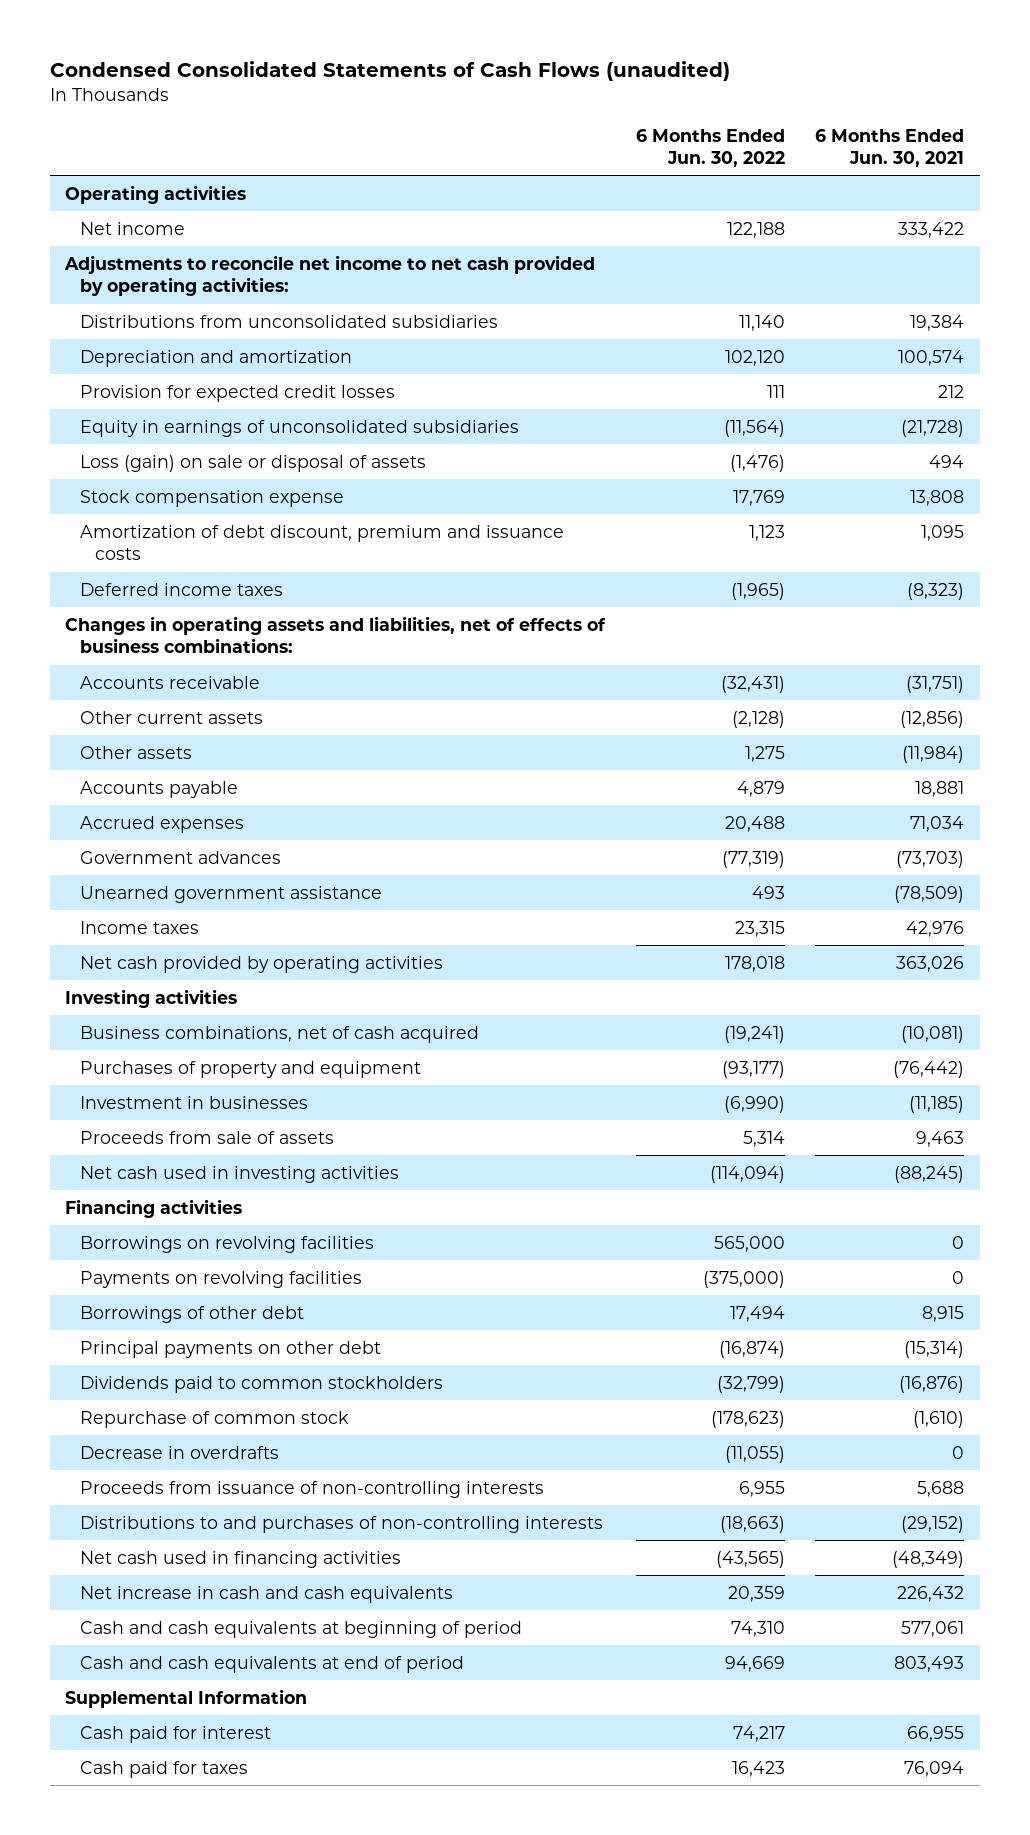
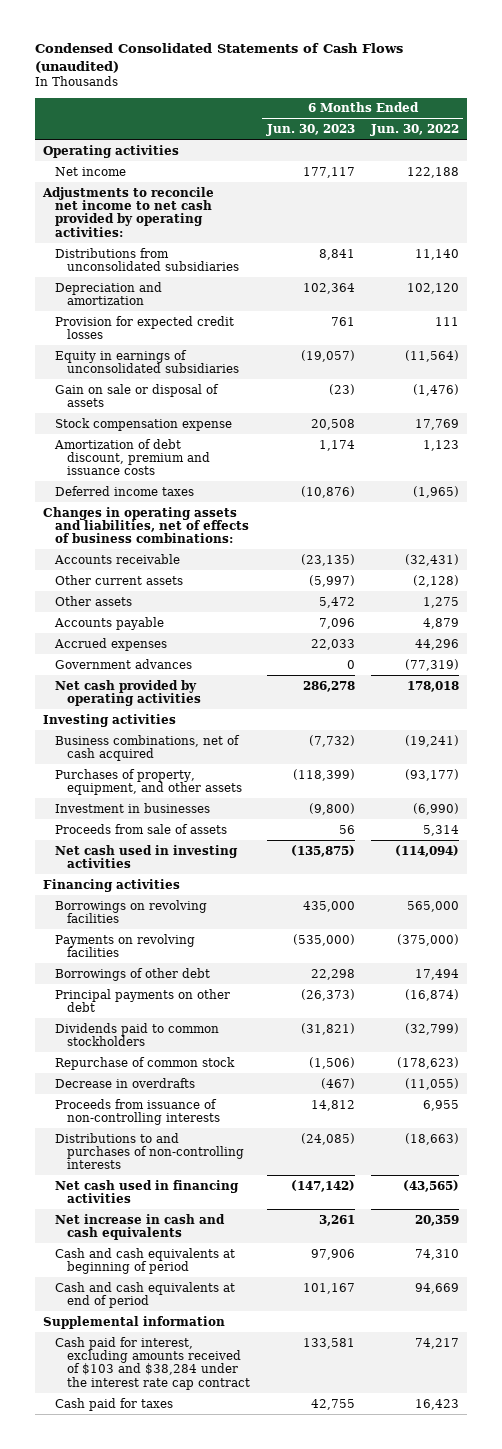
[815,128,965,168] 6 Months Ended Jun. 30, 2021 -> none
none -> [265,124,355,137] Jun. 30, 2023
[79,454,426,472] Loss (gain) on sale or disposal of assets -> [55,383,220,407] Gain on sale or disposal of assets
[724,815,785,832] 20,488 -> [415,638,460,650] 44,296
[79,885,382,903] Unearned government assistance -> none
[79,920,199,934] Income taxes -> none
[79,1060,421,1078] Purchases of property and equipment -> [55,768,243,795] Purchases of property, equipment, and other assets
[65,1688,308,1708] Supplemental Information -> [43,1315,226,1329] Supplemental information
[79,1725,271,1743] Cash paid for interest -> [55,1336,251,1390] Cash paid for interest, excluding amounts received of $103 and $38,284 under the interest rate cap contract

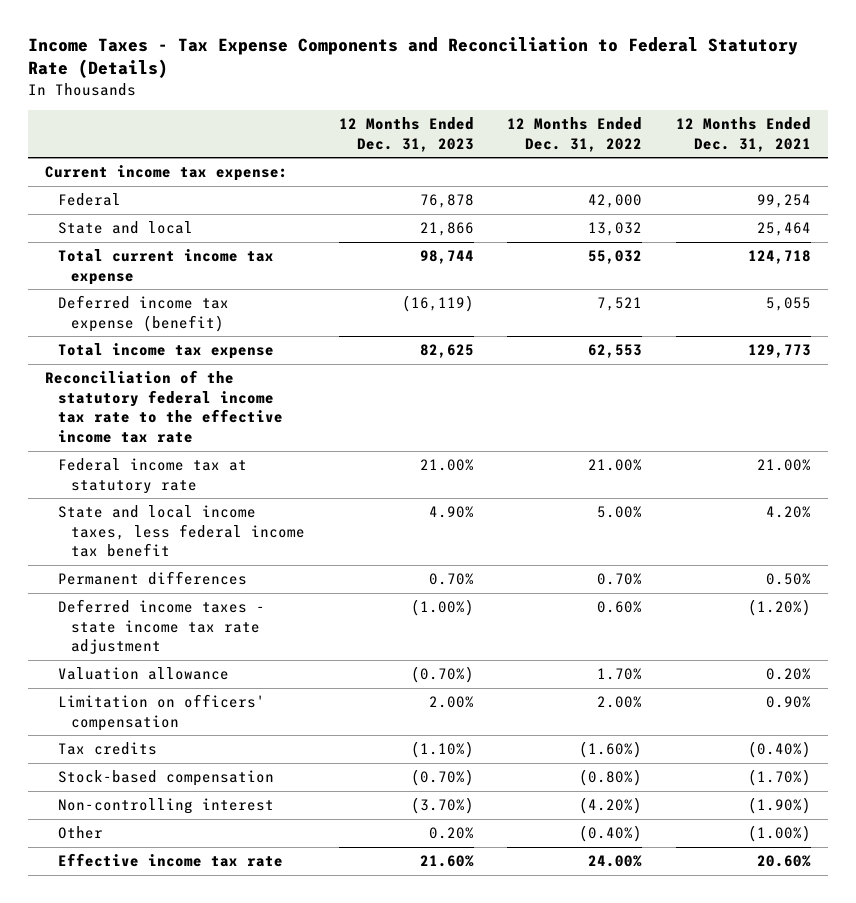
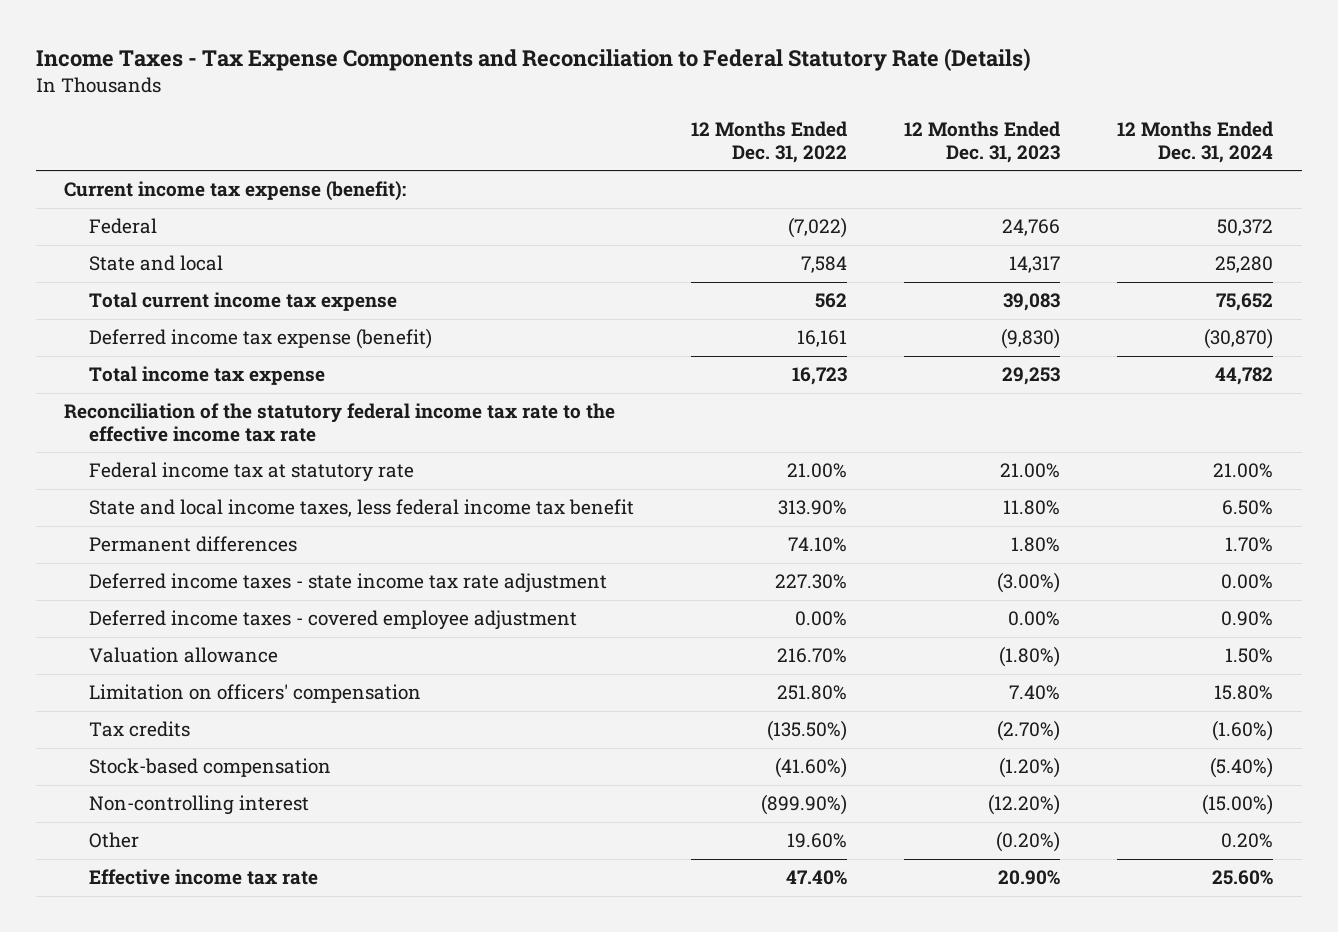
[676,117,812,152] 12 Months Ended Dec. 31, 2021 -> none
none -> [1117,120,1274,163] 12 Months Ended Dec. 31, 2024
[44,165,288,182] Current income tax expense: -> [64,181,407,202] Current income tax expense (benefit):
[419,194,474,209] 76,878 -> [1002,219,1061,237] 24,766
[588,194,643,209] 42,000 -> [788,217,848,239] (7,022)
[419,222,474,237] 21,866 -> [1009,256,1061,274] 14,317
[588,222,643,237] 13,032 -> [801,256,848,274] 7,584
[419,250,474,265] 98,744 -> [1003,293,1061,312] 39,083
[588,250,643,265] 55,032 -> [815,293,848,309] 562
[401,295,474,313] (16,119) -> [1001,328,1061,350] (9,830)
[597,297,643,312] 7,521 -> [797,330,848,348] 16,161
[419,344,474,359] 82,625 -> [1002,367,1061,386] 29,253
[588,344,643,359] 62,553 -> [792,367,848,386] 16,723
[428,506,474,519] 4.90% -> [1003,500,1061,516] 11.80%
[597,506,643,519] 5.00% -> [778,500,848,516] 313.90%
[428,573,474,586] 0.70% -> [1011,537,1061,553] 1.80%
[597,573,643,586] 0.70% -> [788,537,848,553] 74.10%
[410,599,474,617] (1.00%) -> [997,572,1061,594] (3.00%)
[597,601,643,614] 0.60% -> [775,574,848,590] 227.30%
none -> [89,610,578,631] Deferred income taxes - covered employee adjustment
[410,666,474,684] (0.70%) -> [999,646,1061,668] (1.80%)
[597,668,643,681] 1.70% -> [777,648,848,664] 216.70%
[428,696,474,709] 2.00% -> [1009,685,1061,701] 7.40%
[597,696,643,709] 2.00% -> [777,685,848,701] 251.80%
[410,741,474,759] (1.10%) -> [997,720,1061,742] (2.70%)
[579,741,643,759] (1.60%) -> [767,720,848,742] (135.50%)
[410,769,474,787] (0.70%) -> [999,757,1061,779] (1.20%)
[579,769,643,787] (0.80%) -> [775,757,848,779] (41.60%)
[410,797,474,815] (3.70%) -> [988,794,1061,816] (12.20%)
[579,797,643,815] (4.20%) -> [761,794,848,816] (899.90%)
[428,827,474,840] 0.20% -> [996,831,1061,853] (0.20%)
[579,825,643,843] (0.40%) -> [787,833,848,849] 19.60%
[419,855,474,868] 21.60% -> [998,870,1061,886] 20.90%
[588,855,643,868] 24.00% -> [786,870,848,886] 47.40%

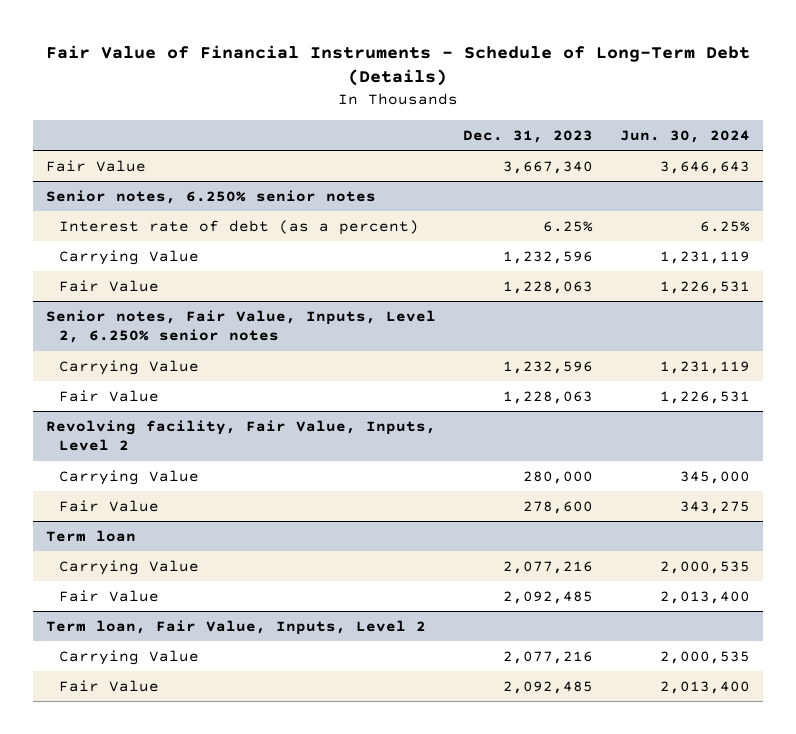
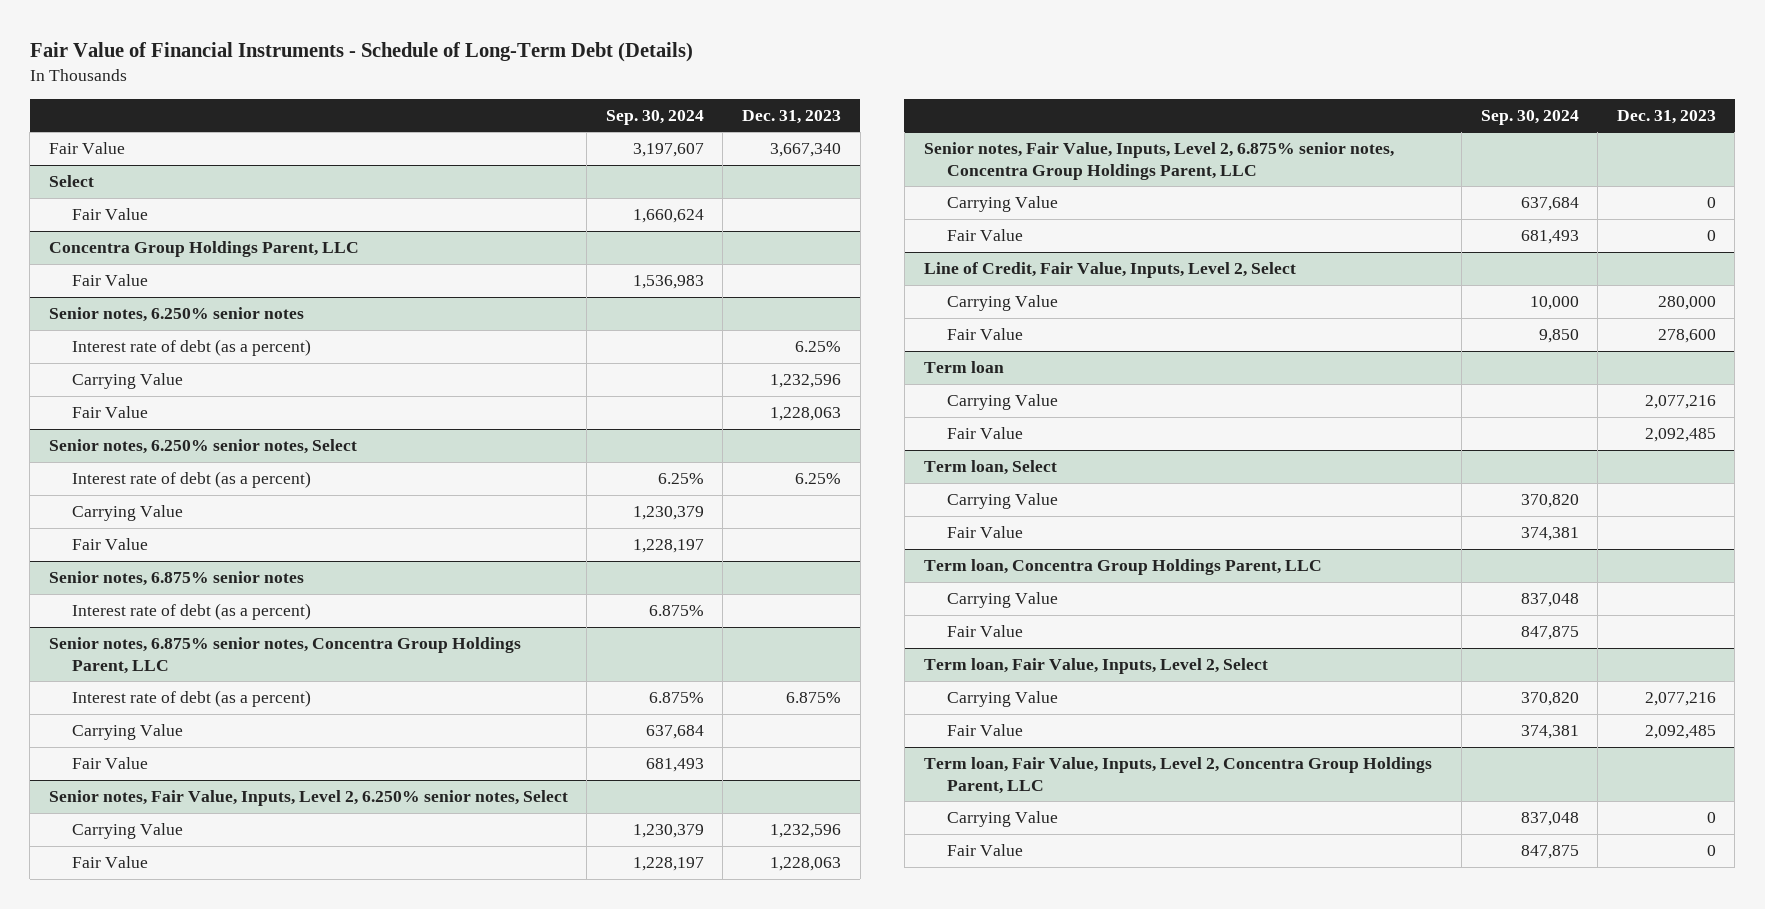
[619,129,750,143] Jun. 30, 2024 -> none
none -> [605,109,704,125] Sep. 30, 2024
none -> [48,175,94,188] Select
none -> [72,208,149,221] Fair Value
none -> [48,241,359,258] Concentra Group Holdings Parent, LLC
none -> [72,274,149,287] Fair Value
none -> [48,439,357,455] Senior notes, 6.250% senior notes, Select
none -> [72,471,312,489] Interest rate of debt (as a percent)
none -> [72,505,184,522] Carrying Value
none -> [72,538,149,551] Fair Value
none -> [48,571,304,587] Senior notes, 6.875% senior notes
none -> [72,603,312,621] Interest rate of debt (as a percent)
none -> [48,637,521,674] Senior notes, 6.875% senior notes, Concentra Group Holdings Parent, LLC
none -> [72,690,312,708] Interest rate of debt (as a percent)
none -> [72,724,184,741] Carrying Value
none -> [72,757,149,770] Fair Value
[46,309,437,344] Senior notes, Fair Value, Inputs, Level 2, 6.250% senior notes -> [48,790,568,807] Senior notes, Fair Value, Inputs, Level 2, 6.250% senior notes, Select
[46,419,437,452] Revolving facility, Fair Value, Inputs, Level 2 -> none
none -> [923,142,1394,180] Senior notes, Fair Value, Inputs, Level 2, 6.875% senior notes, Concentra Group Holdings Parent, LLC
none -> [947,196,1059,213] Carrying Value
none -> [947,229,1024,242] Fair Value
none -> [923,262,1296,279] Line of Credit, Fair Value, Inputs, Level 2, Select
none -> [923,460,1057,476] Term loan, Select
none -> [947,493,1059,510] Carrying Value
none -> [947,526,1024,539] Fair Value
none -> [923,559,1322,576] Term loan, Concentra Group Holdings Parent, LLC
none -> [947,592,1059,609] Carrying Value
none -> [947,625,1024,638] Fair Value
[46,619,427,635] Term loan, Fair Value, Inputs, Level 2 -> [923,658,1268,675] Term loan, Fair Value, Inputs, Level 2, Select
none -> [923,757,1432,794] Term loan, Fair Value, Inputs, Level 2, Concentra Group Holdings Parent, LLC
none -> [947,811,1059,828] Carrying Value
none -> [947,844,1024,857] Fair Value

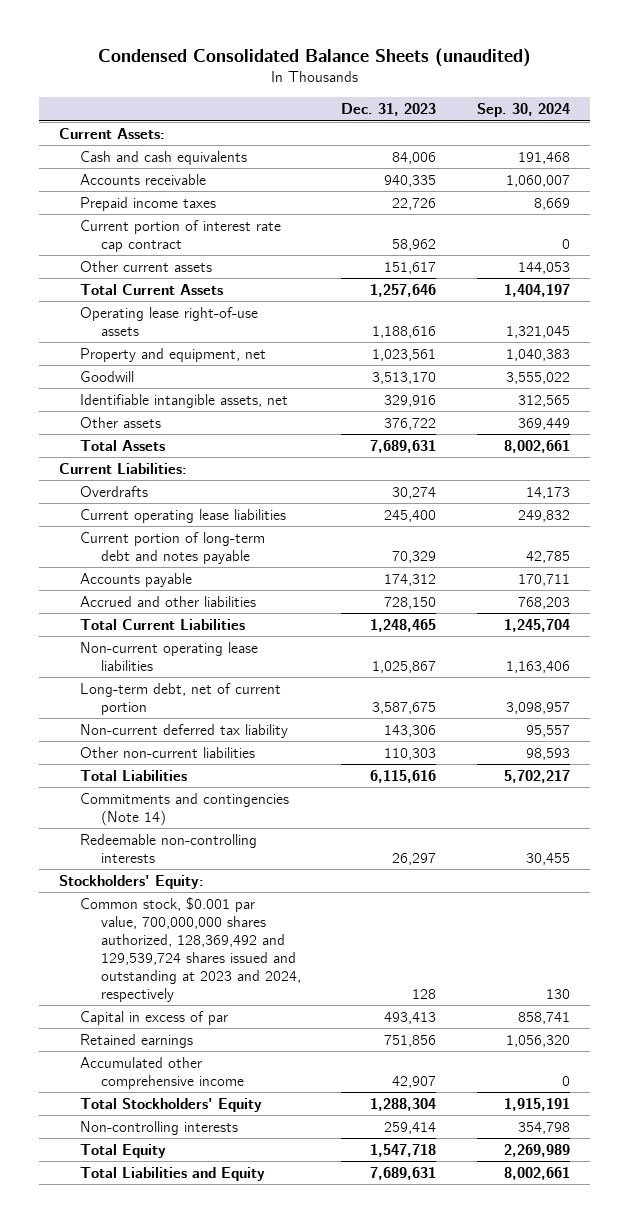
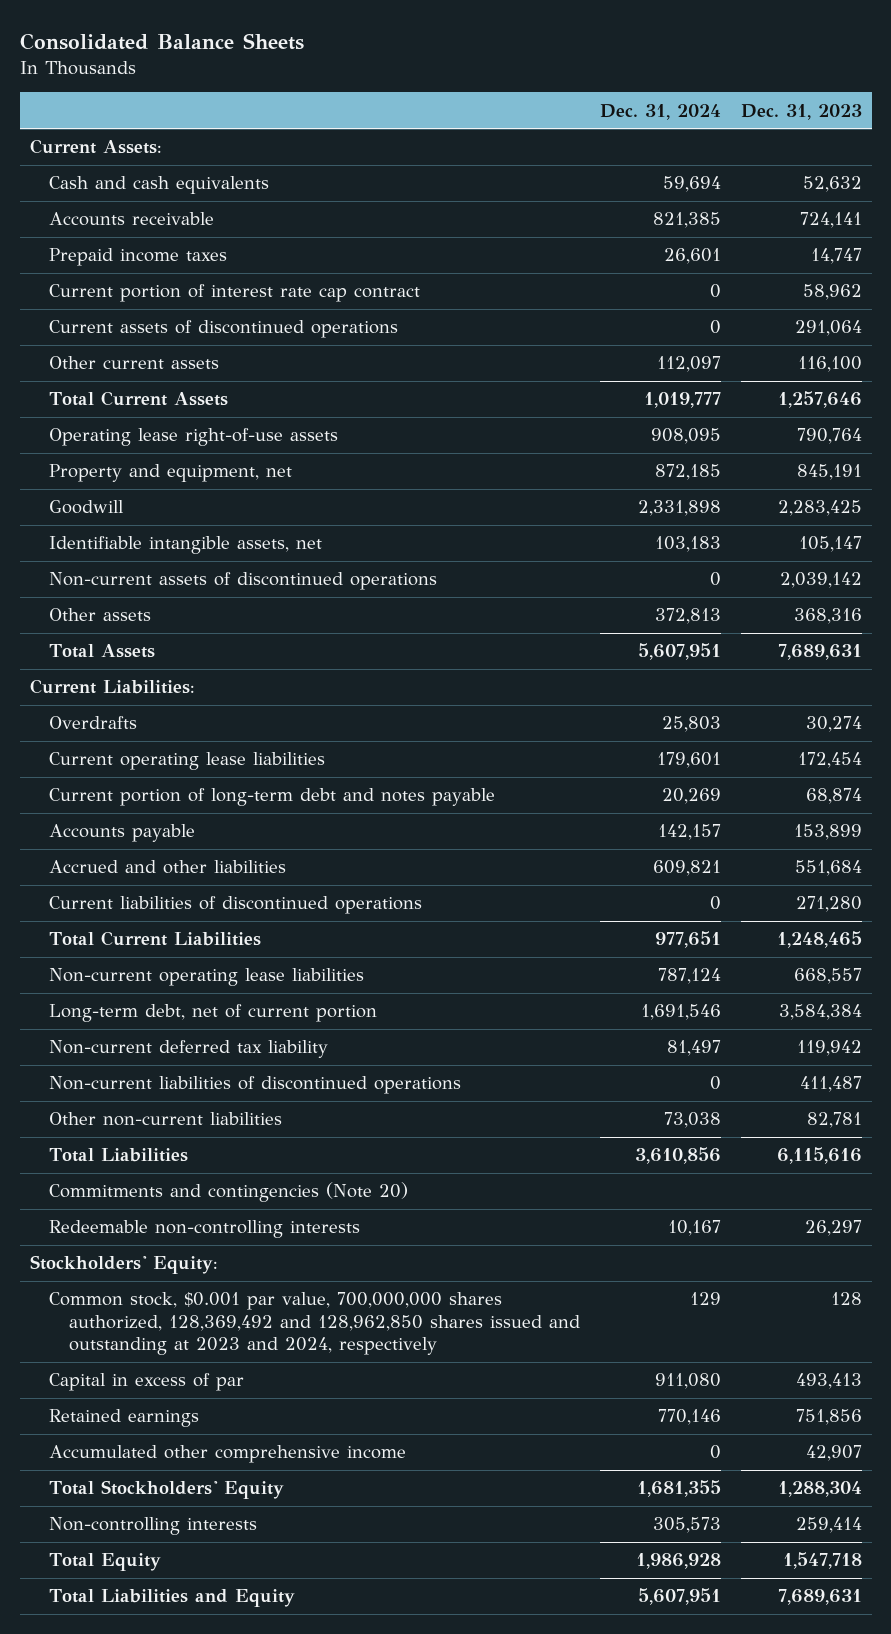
[97,48,531,68] Condensed Consolidated Balance Sheets (unaudited) -> [19,32,304,50] Consolidated Balance Sheets
[477,103,571,118] Sep. 30, 2024 -> none
none -> [599,103,721,120] Dec. 31, 2024
[392,151,437,164] 84,006 -> [802,176,862,193] 52,632
[384,174,437,187] 940,335 -> [799,212,862,229] 724,141
[392,197,437,210] 22,726 -> [810,248,862,265] 14,747
none -> [49,320,399,339] Current assets of discontinued operations
[384,261,437,274] 151,617 -> [797,356,862,373] 116,100
[372,325,437,338] 1,188,616 -> [796,428,862,445] 790,764
[372,348,437,361] 1,023,561 -> [796,464,862,481] 845,191
[372,371,437,384] 3,513,170 -> [777,500,862,517] 2,283,425
[384,394,437,407] 329,916 -> [798,536,862,553] 105,147
none -> [49,572,438,591] Non-current assets of discontinued operations
[384,417,437,430] 376,722 -> [793,608,862,625] 368,316
[384,509,437,522] 245,400 -> [797,752,862,769] 172,454
[392,550,437,563] 70,329 -> [805,788,862,805] 68,874
[384,573,437,586] 174,312 -> [793,824,862,841] 153,899
[384,596,437,609] 728,150 -> [794,860,862,877] 551,684
none -> [49,896,423,915] Current liabilities of discontinued operations
[372,660,437,673] 1,025,867 -> [793,968,862,985] 668,557
[372,701,437,714] 3,587,675 -> [778,1004,862,1021] 3,584,384
[384,724,437,737] 143,306 -> [796,1040,862,1057] 119,942
none -> [49,1076,462,1095] Non-current liabilities of discontinued operations
[384,747,437,760] 110,303 -> [806,1112,862,1129] 82,781
[79,792,289,826] Commitments and contingencies (Note 14) -> [49,1182,409,1203] Commitments and contingencies (Note 20)
[79,896,301,1002] Common stock, $0.001 par value, 700,000,000 shares authorized, 128,369,492 and 129,539,724 shares issued and outstanding at 2023 and 2024, respectively -> [49,1292,580,1355] Common stock, $0.001 par value, 700,000,000 shares authorized, 128,369,492 and 128,962,850 shares issued and outstanding at 2023 and 2024, respectively

